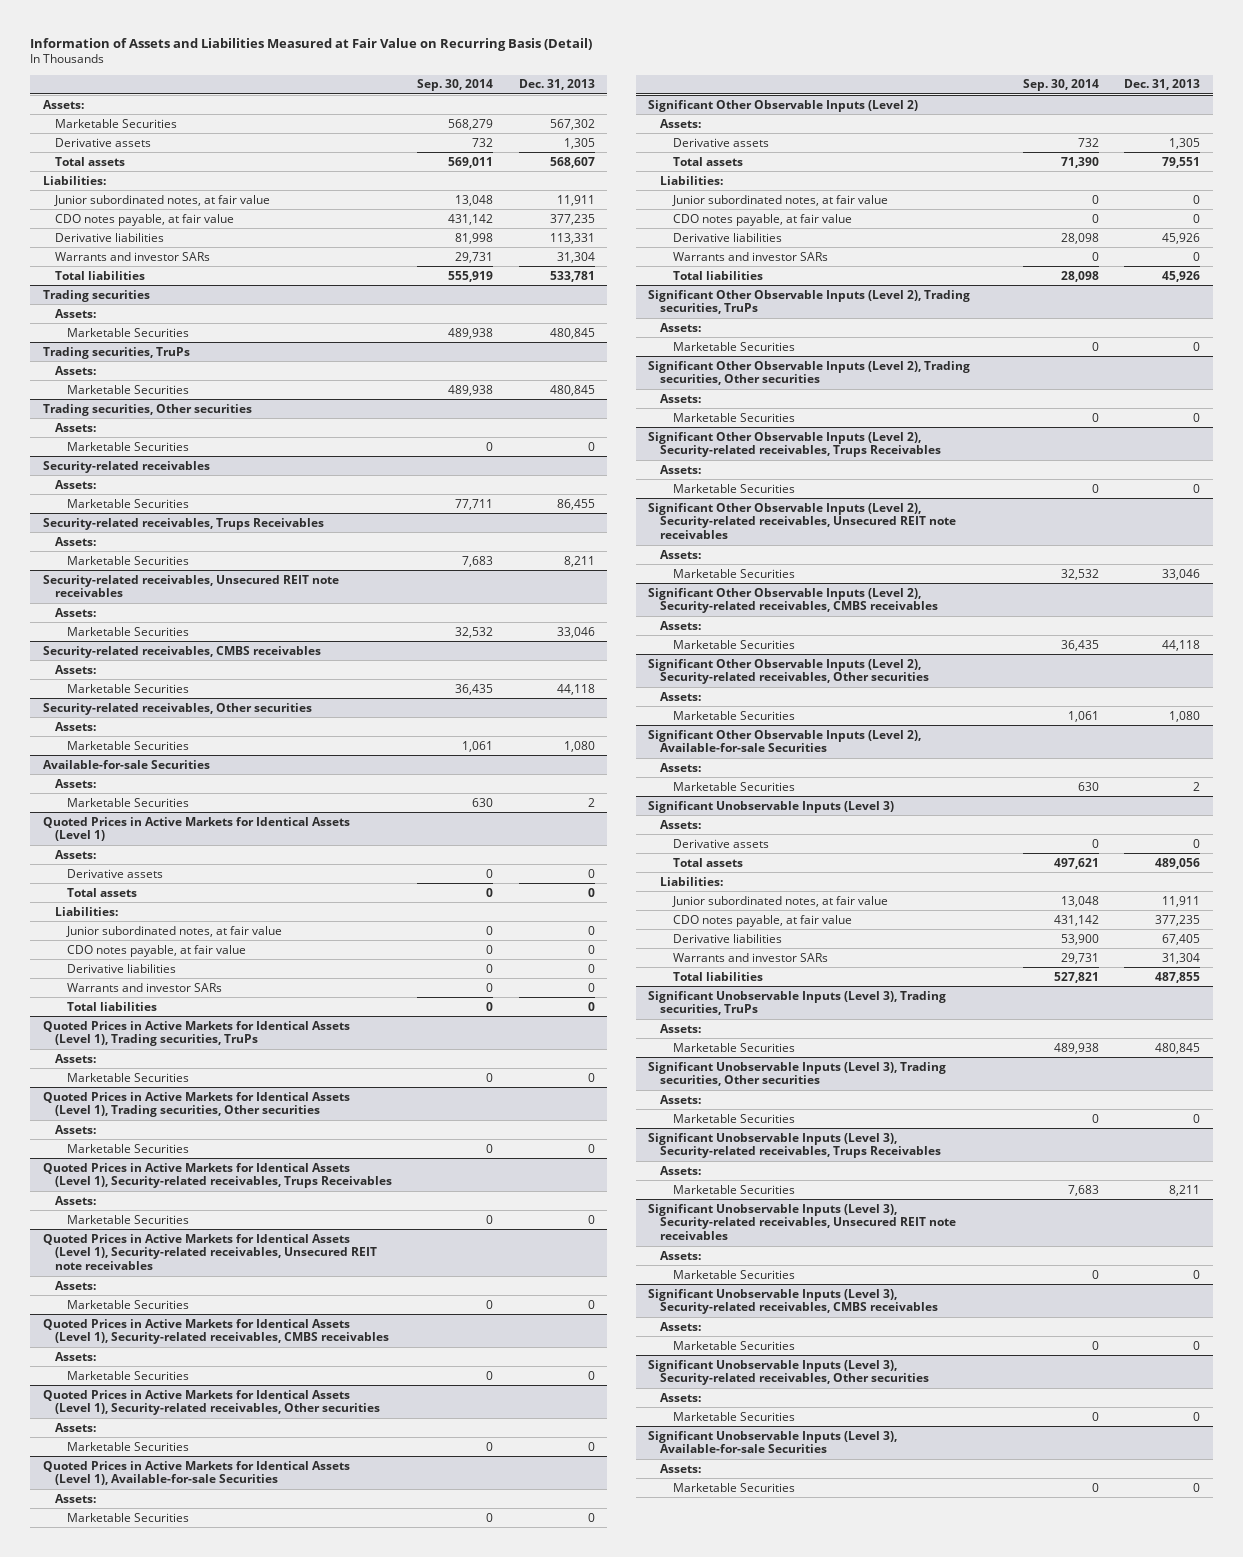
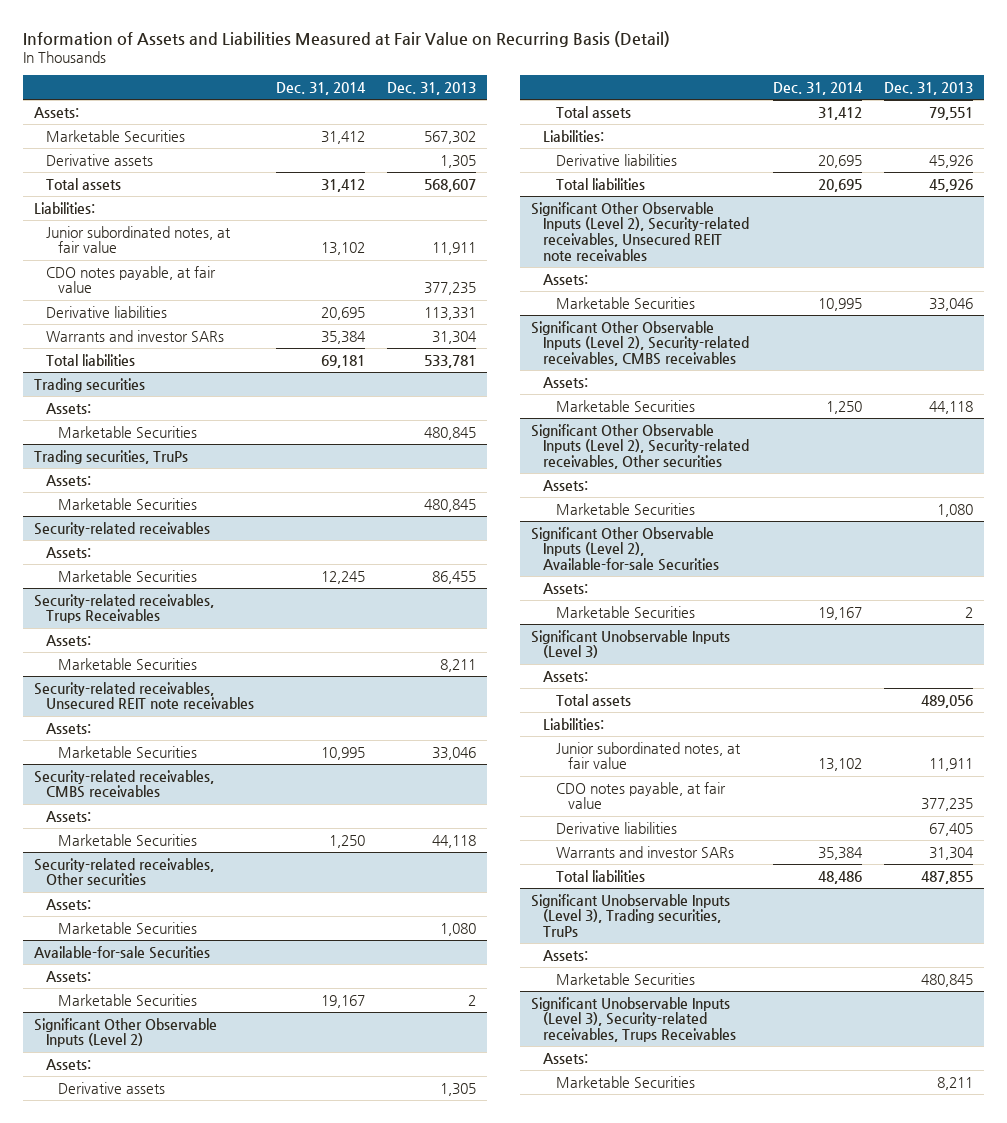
[417,79,494,92] Sep. 30, 2014 -> none
none -> [276,81,367,95] Dec. 31, 2014
[43,403,253,416] Trading securities, Other securities -> none
[55,422,97,432] Assets: -> none
[67,441,190,451] Marketable Securities -> none
[43,816,351,842] Quoted Prices in Active Markets for Identical Assets (Level 1) -> none
[55,849,97,859] Assets: -> none
[67,868,164,878] Derivative assets -> none
[67,887,138,897] Total assets -> none
[55,906,119,916] Liabilities: -> none
[66,925,283,937] Junior subordinated notes, at fair value -> none
[67,944,247,957] CDO notes payable, at fair value -> none
[67,963,177,973] Derivative liabilities -> none
[67,982,223,992] Warrants and investor SARs -> none
[67,1001,158,1011] Total liabilities -> none
[43,1020,351,1047] Quoted Prices in Active Markets for Identical Assets (Level 1), Trading securities, TruPs -> none
[55,1053,97,1063] Assets: -> none
[67,1072,190,1082] Marketable Securities -> none
[43,1091,351,1118] Quoted Prices in Active Markets for Identical Assets (Level 1), Trading securities, Other securities -> none
[55,1124,97,1134] Assets: -> none
[67,1143,190,1153] Marketable Securities -> none
[43,1162,393,1189] Quoted Prices in Active Markets for Identical Assets (Level 1), Security-related receivables, Trups Receivables -> none
[55,1195,97,1205] Assets: -> none
[67,1214,190,1224] Marketable Securities -> none
[43,1233,378,1271] Quoted Prices in Active Markets for Identical Assets (Level 1), Security-related receivables, Unsecured REIT note receivables -> none
[55,1280,97,1290] Assets: -> none
[67,1299,190,1309] Marketable Securities -> none
[43,1318,390,1345] Quoted Prices in Active Markets for Identical Assets (Level 1), Security-related receivables, CMBS receivables -> none
[55,1351,97,1361] Assets: -> none
[67,1370,190,1380] Marketable Securities -> none
[43,1389,381,1416] Quoted Prices in Active Markets for Identical Assets (Level 1), Security-related receivables, Other securities -> none
[55,1422,97,1432] Assets: -> none
[67,1441,190,1451] Marketable Securities -> none
[43,1460,351,1486] Quoted Prices in Active Markets for Identical Assets (Level 1), Available-for-sale Securities -> none
[55,1493,97,1503] Assets: -> none
[67,1512,190,1522] Marketable Securities -> none
[671,194,888,206] Junior subordinated notes, at fair value -> none
[672,213,852,226] CDO notes payable, at fair value -> none
[672,251,828,261] Warrants and investor SARs -> none
[648,289,971,315] Significant Other Observable Inputs (Level 2), Trading securities, TruPs -> none
[660,322,702,332] Assets: -> none
[672,341,795,351] Marketable Securities -> none
[648,360,971,386] Significant Other Observable Inputs (Level 2), Trading securities, Other securities -> none
[660,393,702,403] Assets: -> none
[672,412,795,422] Marketable Securities -> none
[648,431,942,458] Significant Other Observable Inputs (Level 2), Security-related receivables, Trups Receivables -> none
[660,464,702,474] Assets: -> none
[672,483,795,493] Marketable Securities -> none
[672,838,769,848] Derivative assets -> none
[648,1061,947,1087] Significant Unobservable Inputs (Level 3), Trading securities, Other securities -> none
[660,1094,702,1104] Assets: -> none
[672,1113,795,1123] Marketable Securities -> none
[648,1203,957,1241] Significant Unobservable Inputs (Level 3), Security-related receivables, Unsecured REIT note receivables -> none
[660,1250,702,1260] Assets: -> none
[672,1269,795,1279] Marketable Securities -> none
[648,1288,939,1315] Significant Unobservable Inputs (Level 3), Security-related receivables, CMBS receivables -> none
[660,1321,702,1331] Assets: -> none
[672,1340,795,1350] Marketable Securities -> none
[648,1359,930,1386] Significant Unobservable Inputs (Level 3), Security-related receivables, Other securities -> none
[660,1392,702,1402] Assets: -> none
[672,1411,795,1421] Marketable Securities -> none
[648,1430,898,1454] Significant Unobservable Inputs (Level 3), Available-for-sale Securities -> none
[660,1463,702,1473] Assets: -> none
[672,1482,795,1492] Marketable Securities -> none

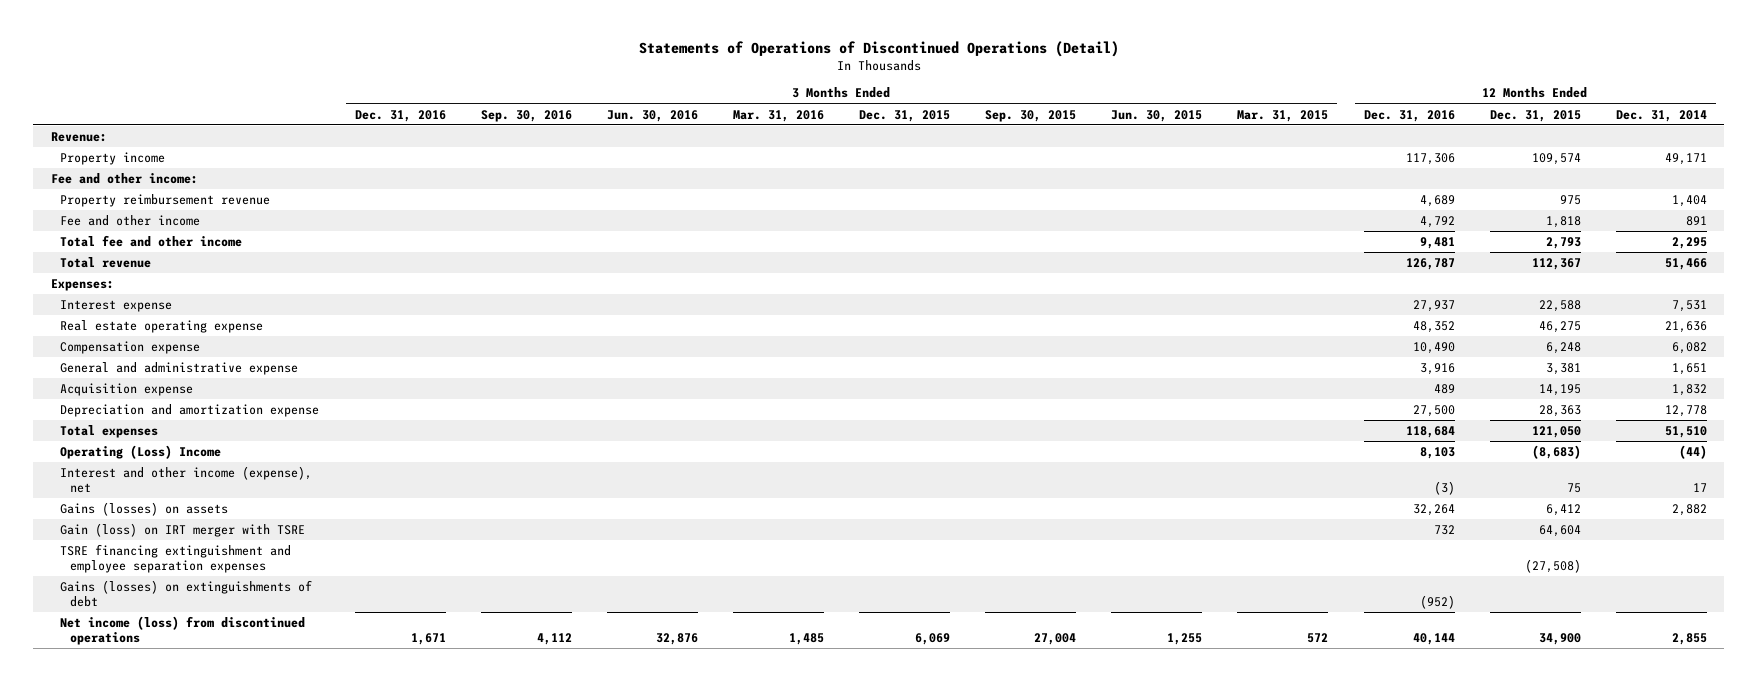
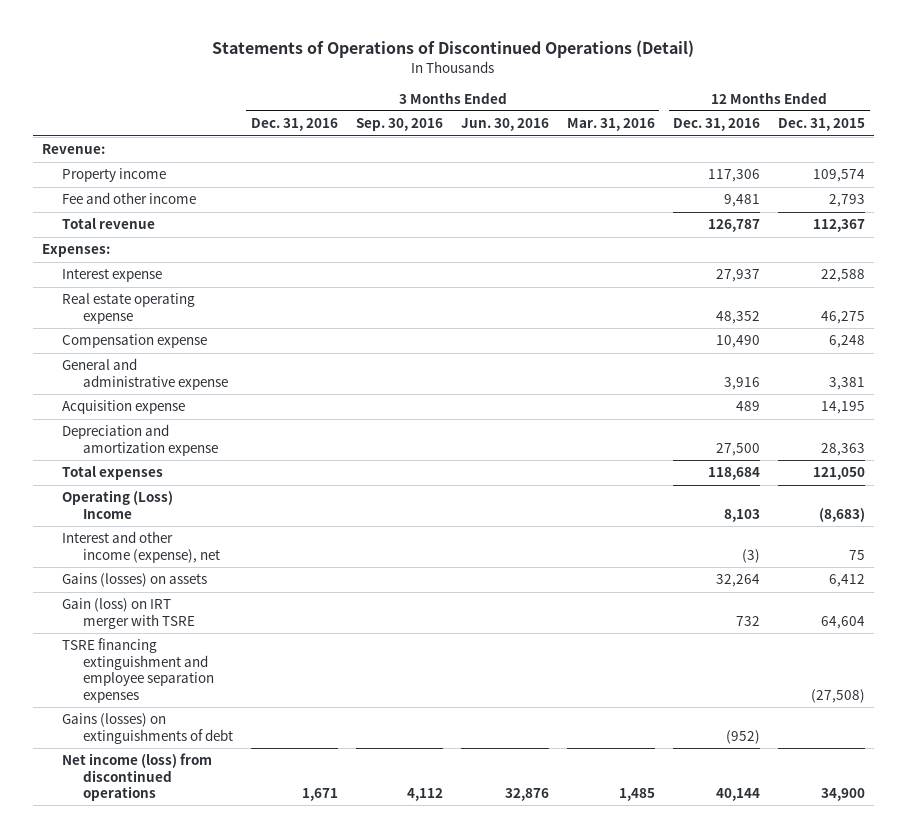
[859,109,951,122] Dec. 31, 2015 -> none
[985,109,1077,122] Sep. 30, 2015 -> none
[1111,109,1203,122] Jun. 30, 2015 -> none
[1237,109,1329,122] Mar. 31, 2015 -> none
[1615,109,1707,122] Dec. 31, 2014 -> none
[50,172,198,184] Fee and other income: -> none
[60,193,271,207] Property reimbursement revenue -> none
[60,234,243,247] Total fee and other income -> none
[1419,215,1455,228] 4,792 -> [724,194,761,208] 9,481
[1545,215,1581,228] 1,818 -> [829,194,866,208] 2,793

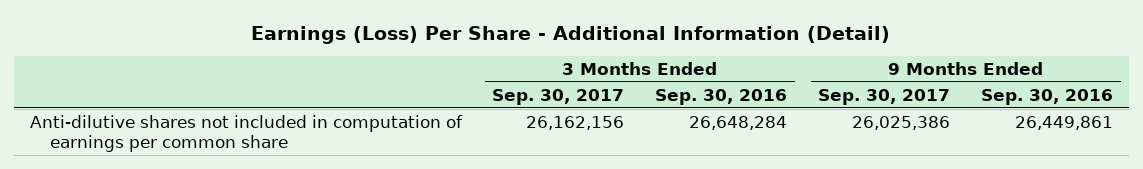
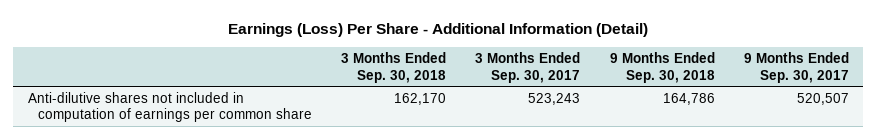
[655,88,788,105] Sep. 30, 2016 -> none
[981,88,1114,105] Sep. 30, 2016 -> none
none -> [341,51,447,83] 3 Months Ended Sep. 30, 2018
none -> [609,51,715,83] 9 Months Ended Sep. 30, 2018
[526,115,625,130] 26,162,156 -> [528,92,581,105] 523,243
[852,115,951,130] 26,025,386 -> [796,92,849,105] 520,507

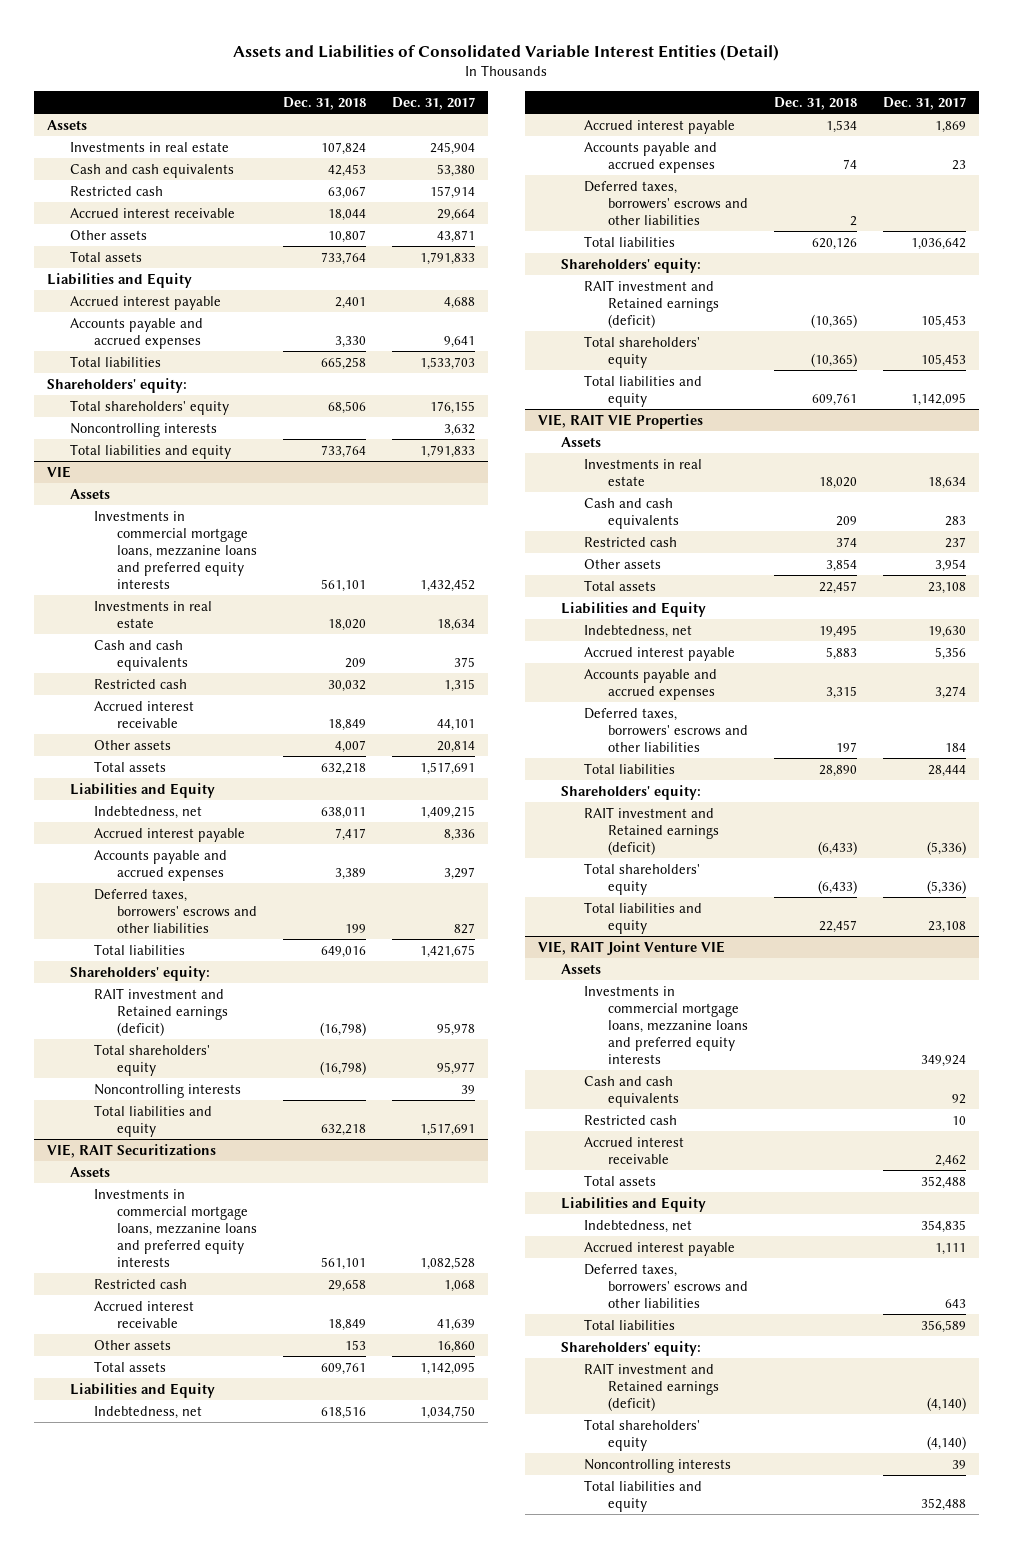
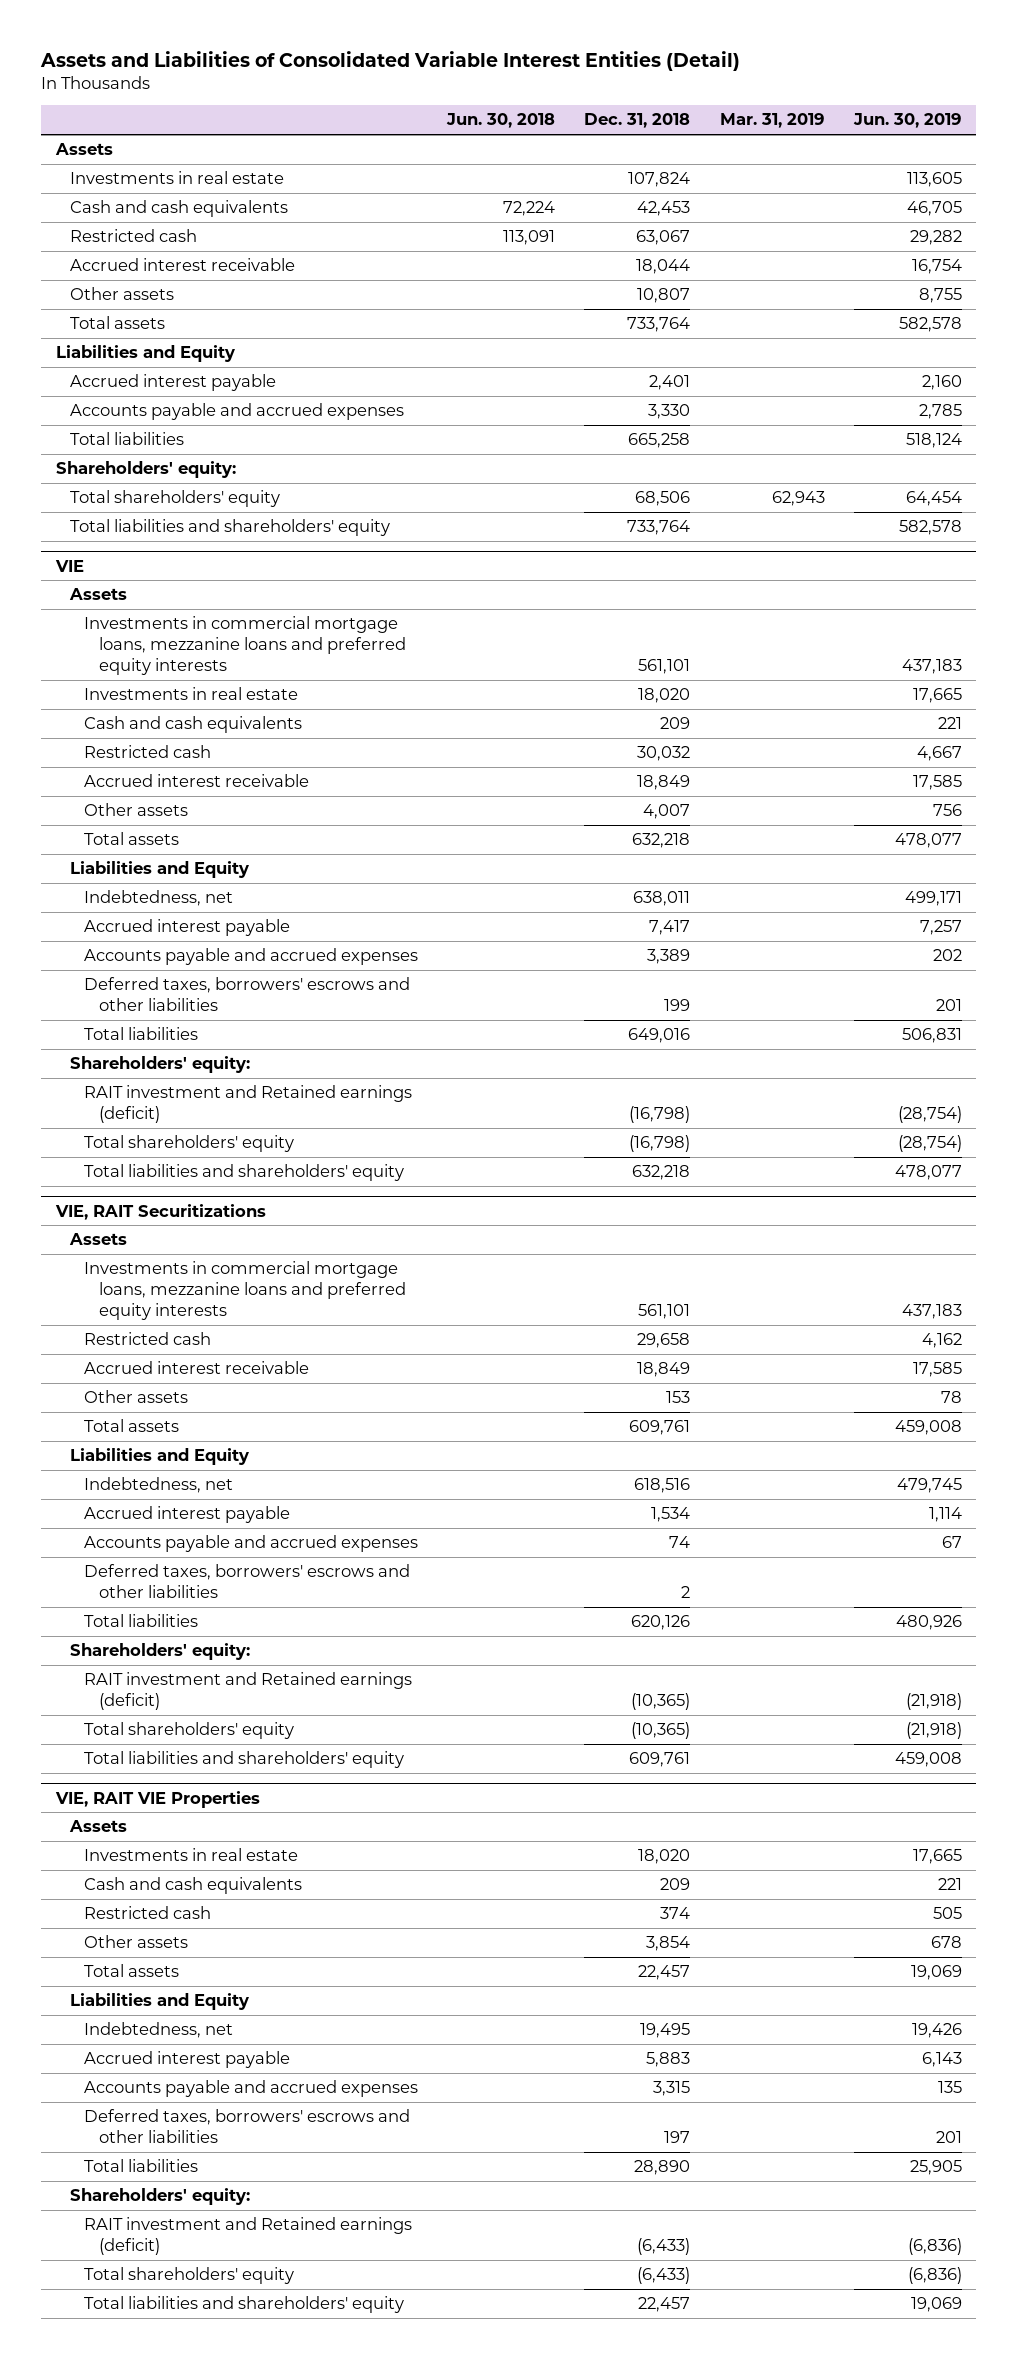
[392,96,476,110] Dec. 31, 2017 -> none
none -> [446,113,556,129] Jun. 30, 2018
none -> [719,113,825,129] Mar. 31, 2019
none -> [852,113,962,129] Jun. 30, 2019
[70,422,218,437] Noncontrolling interests -> none
[70,443,232,459] Total liabilities and equity -> [69,519,390,537] Total liabilities and shareholders' equity
[93,1083,241,1098] Noncontrolling interests -> none
[93,1104,212,1137] Total liabilities and equity -> [84,1164,405,1182] Total liabilities and shareholders' equity
[584,374,703,407] Total liabilities and equity -> [84,1751,405,1769] Total liabilities and shareholders' equity
[537,940,725,955] VIE, RAIT Joint Venture VIE -> none
[560,963,601,974] Assets -> none
[584,985,748,1064] Investments in commercial mortgage loans, mezzanine loans and preferred equity interests -> none
[584,1075,679,1107] Cash and cash equivalents -> none
[584,1114,678,1125] Restricted cash -> none
[584,1136,685,1164] Accrued interest receivable -> none
[584,1174,657,1186] Total assets -> none
[560,1196,706,1212] Liabilities and Equity -> none
[584,1219,693,1233] Indebtedness, net -> none
[584,1241,736,1256] Accrued interest payable -> none
[584,1263,748,1308] Deferred taxes, borrowers' escrows and other liabilities -> none
[584,1318,676,1330] Total liabilities -> none
[560,1340,701,1356] Shareholders' equity: -> none
[584,1362,719,1411] RAIT investment and Retained earnings (deficit) -> none
[584,1418,701,1451] Total shareholders' equity -> none
[584,1458,732,1473] Noncontrolling interests -> none
[584,1479,703,1512] Total liabilities and equity -> none
[584,901,703,934] Total liabilities and equity -> [84,2296,405,2314] Total liabilities and shareholders' equity

